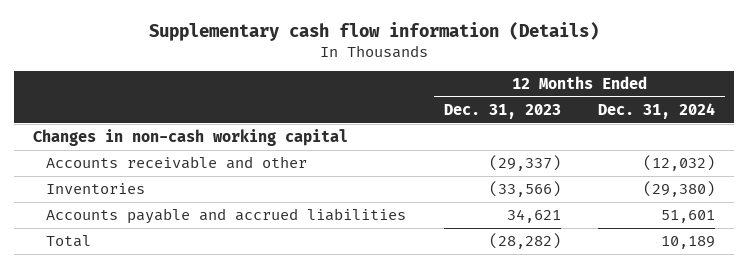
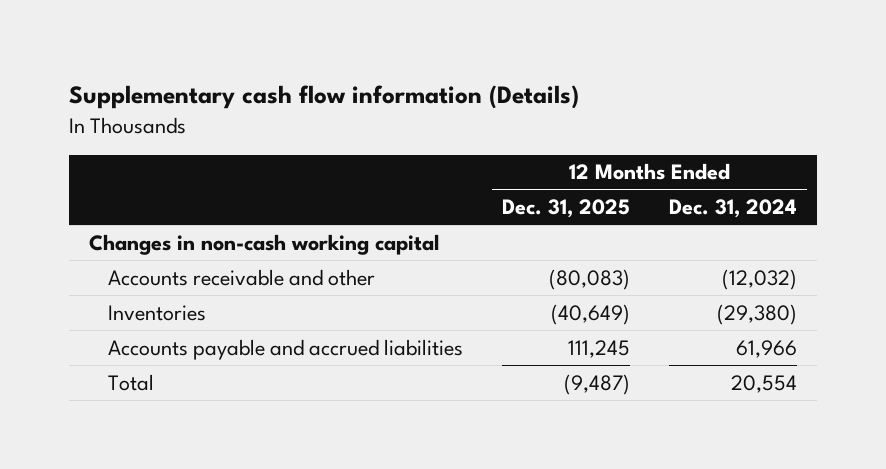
[443,103,561,119] Dec. 31, 2023 -> none
none -> [502,199,631,219] Dec. 31, 2025
[661,209,716,223] 51,601 -> [736,339,798,358] 61,966
[661,235,716,249] 10,189 -> [731,374,798,393] 20,554

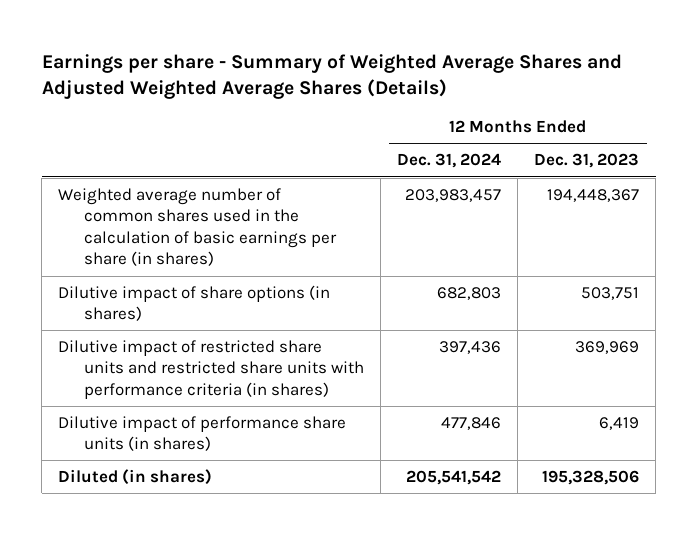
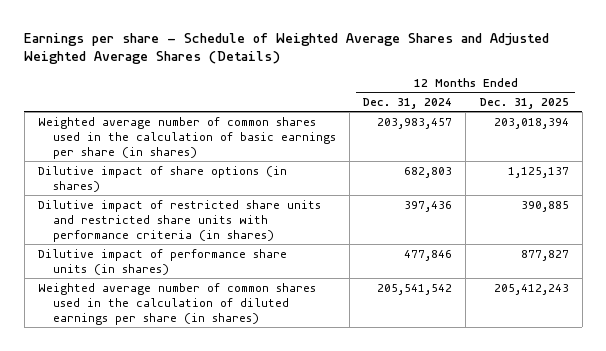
[41,53,622,99] Earnings per share - Summary of Weighted Average Shares and Adjusted Weighted Average Shares (Details) -> [24,32,550,65] Earnings per share - Schedule of Weighted Average Shares and Adjusted Weighted Average Shares (Details)
[534,153,640,169] Dec. 31, 2023 -> none
none -> [479,97,569,109] Dec. 31, 2025
[58,468,213,485] Diluted (in shares) -> [37,282,316,326] Weighted average number of common shares used in the calculation of diluted earnings per share (in shares)

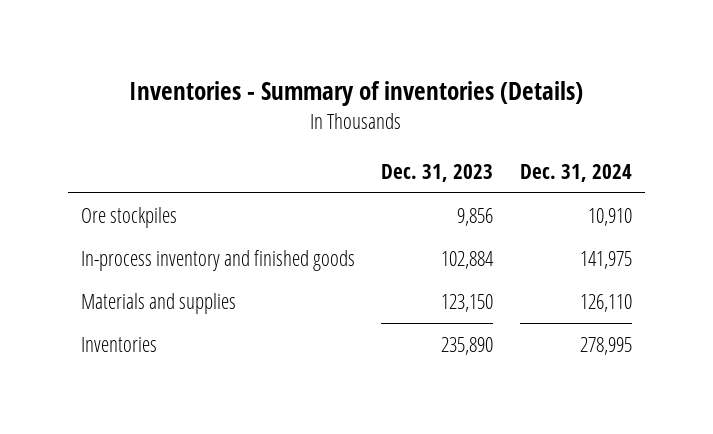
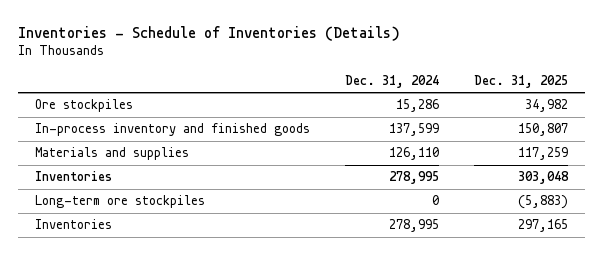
[129,81,584,107] Inventories - Summary of inventories (Details) -> [17,26,400,42] Inventories - Schedule of Inventories (Details)
[381,163,494,182] Dec. 31, 2023 -> none
none -> [473,74,568,88] Dec. 31, 2025
[587,207,632,226] 10,910 -> [396,99,440,113] 15,286
[579,250,632,269] 141,975 -> [389,123,440,137] 137,599
none -> [35,195,206,209] Long-term ore stockpiles
none -> [35,219,113,230] Inventories

